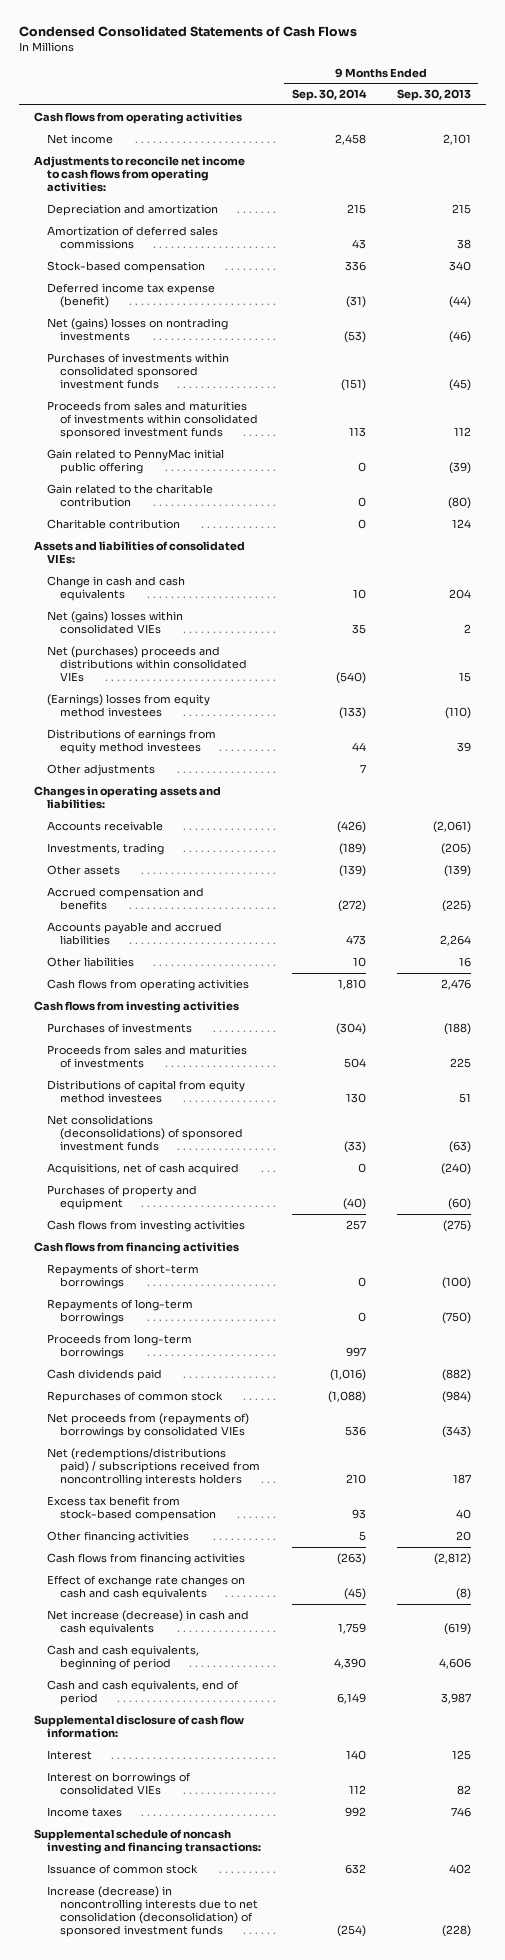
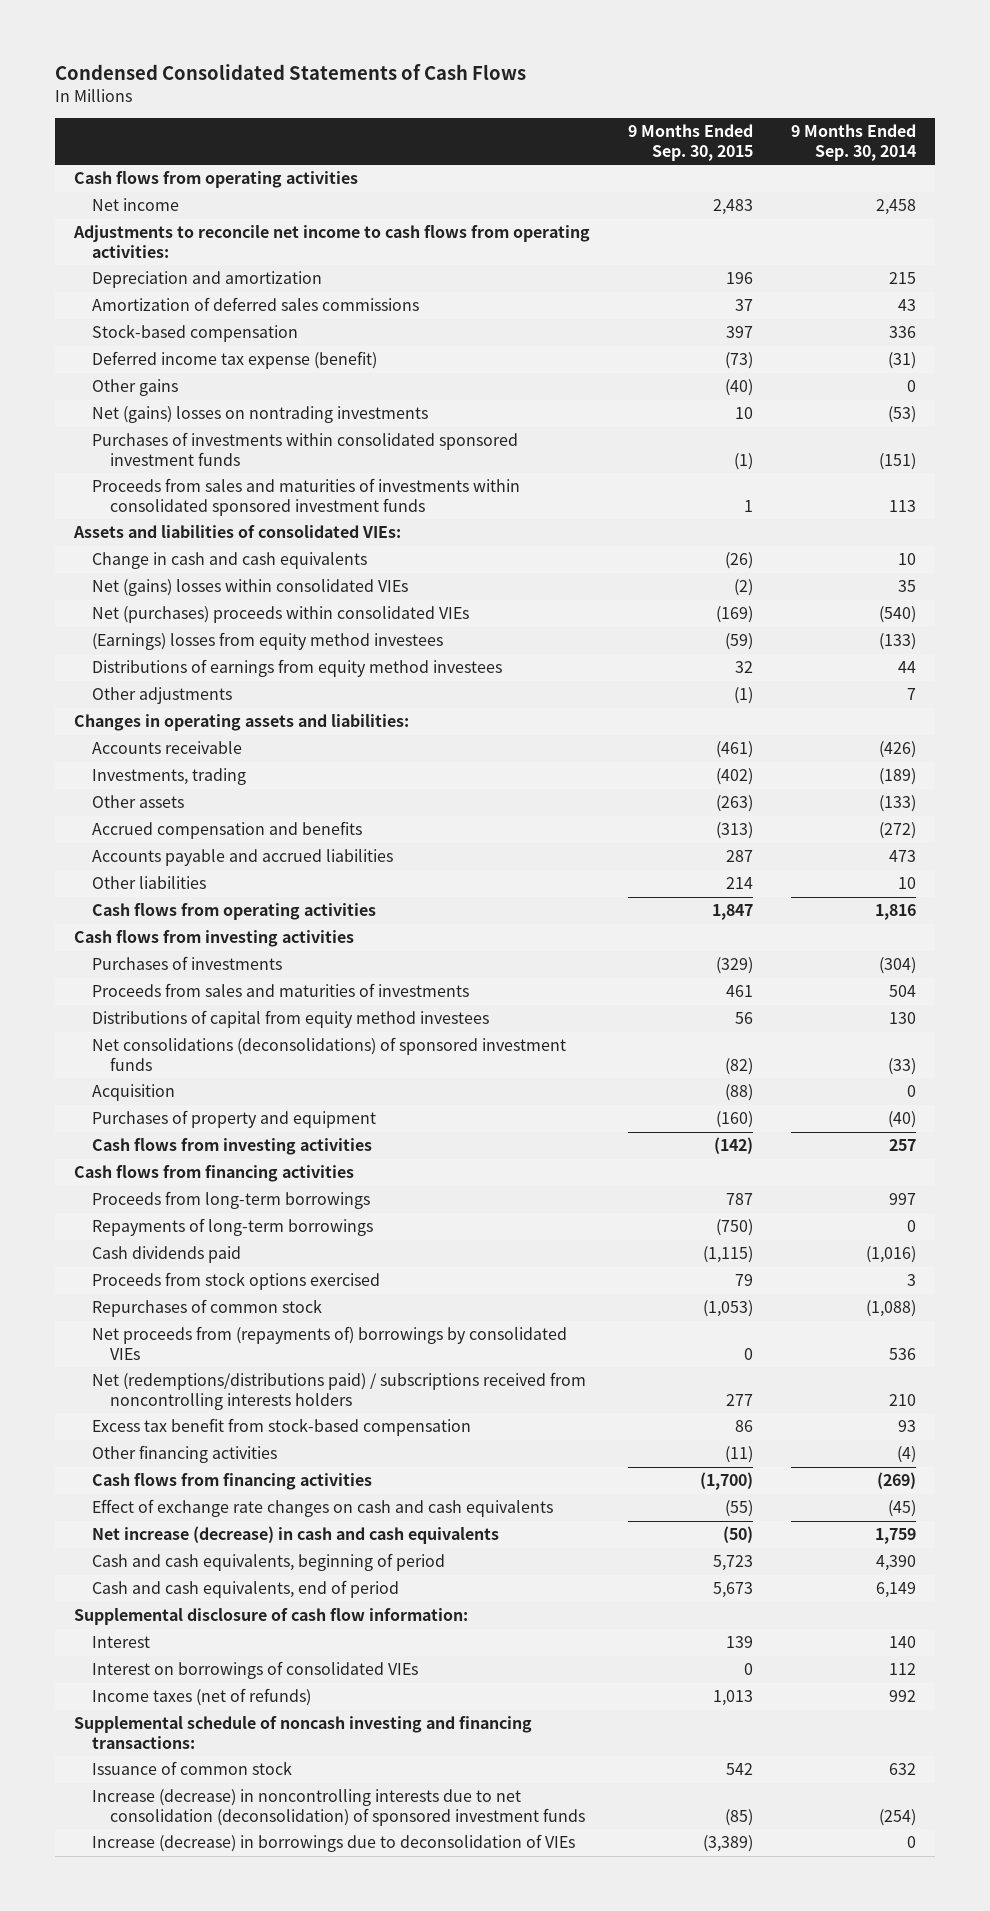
[396,89,471,102] Sep. 30, 2013 -> none
none -> [628,124,754,161] 9 Months Ended Sep. 30, 2015
none -> [92,379,179,397] Other gains
[47,448,225,475] Gain related to PennyMac initial public offering -> none
[47,483,214,508] Gain related to the charitable contribution -> none
[47,518,181,529] Charitable contribution -> none
[47,645,248,683] Net (purchases) proceeds and distributions within consolidated VIEs -> [92,606,470,624] Net (purchases) proceeds within consolidated VIEs
[338,864,366,877] (139) -> [879,795,917,813] (133)
[337,978,366,990] 1,810 -> [875,904,917,921] 1,816
[47,1162,240,1175] Acquisitions, net of cash acquired -> [92,1084,176,1102] Acquisition
[47,1263,200,1290] Repayments of short-term borrowings -> none
[47,1298,194,1325] Repayments of long-term borrowings -> [92,1218,374,1237] Repayments of long-term borrowings
none -> [92,1272,381,1291] Proceeds from stock options exercised
[358,1530,366,1541] 5 -> [897,1446,917,1464] (4)
[336,1552,366,1565] (263) -> [877,1472,917,1490] (269)
[47,1806,123,1817] Income taxes -> [92,1688,312,1707] Income taxes (net of refunds)
none -> [92,1834,576,1853] Increase (decrease) in borrowings due to deconsolidation of VIEs

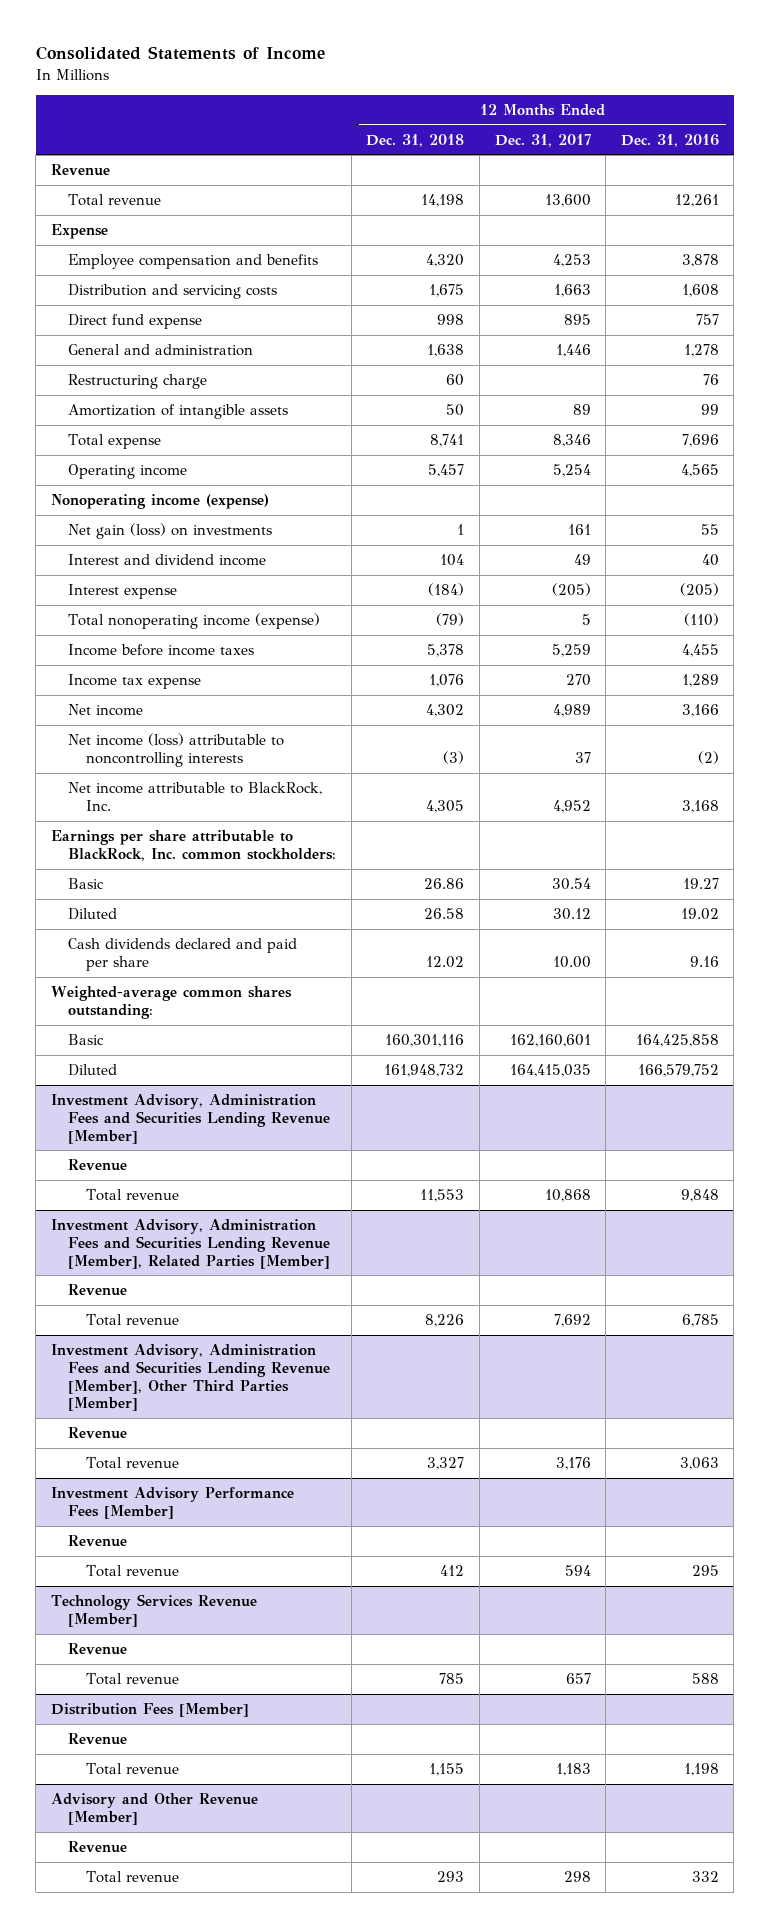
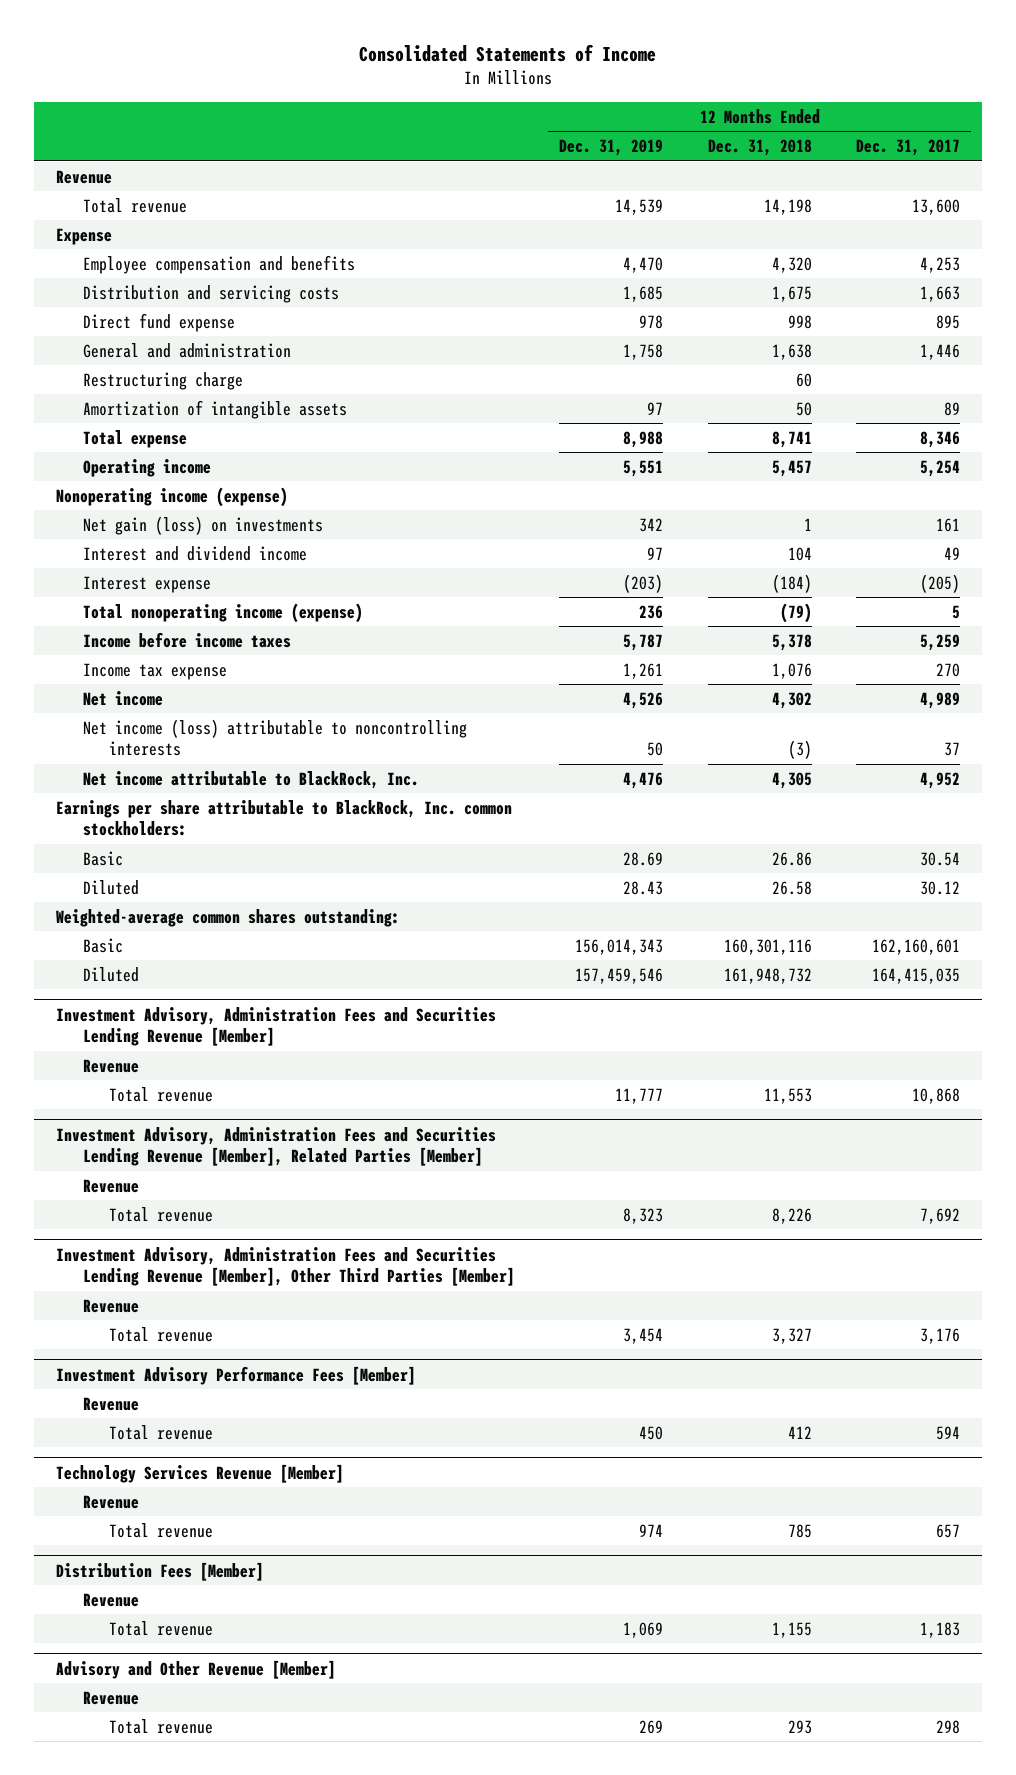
[620,133,719,147] Dec. 31, 2016 -> none
none -> [559,139,664,157] Dec. 31, 2019
[68,938,298,971] Cash dividends declared and paid per share -> none

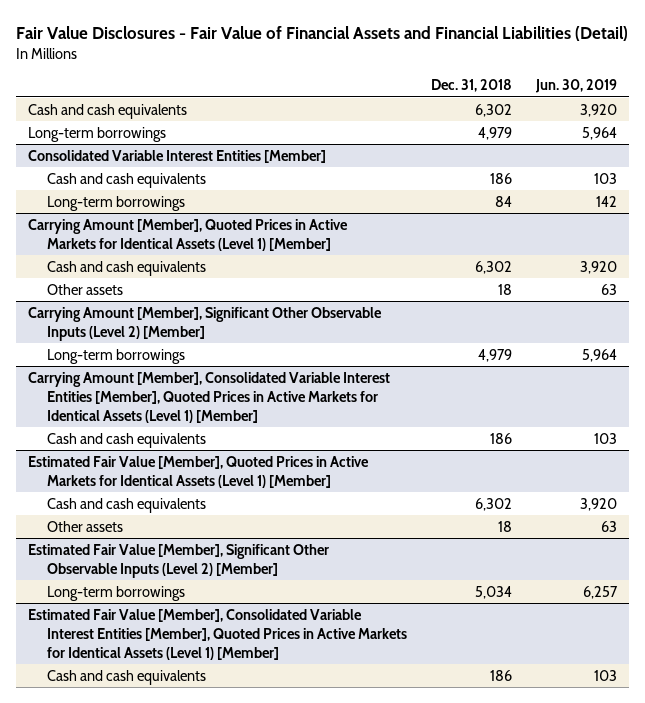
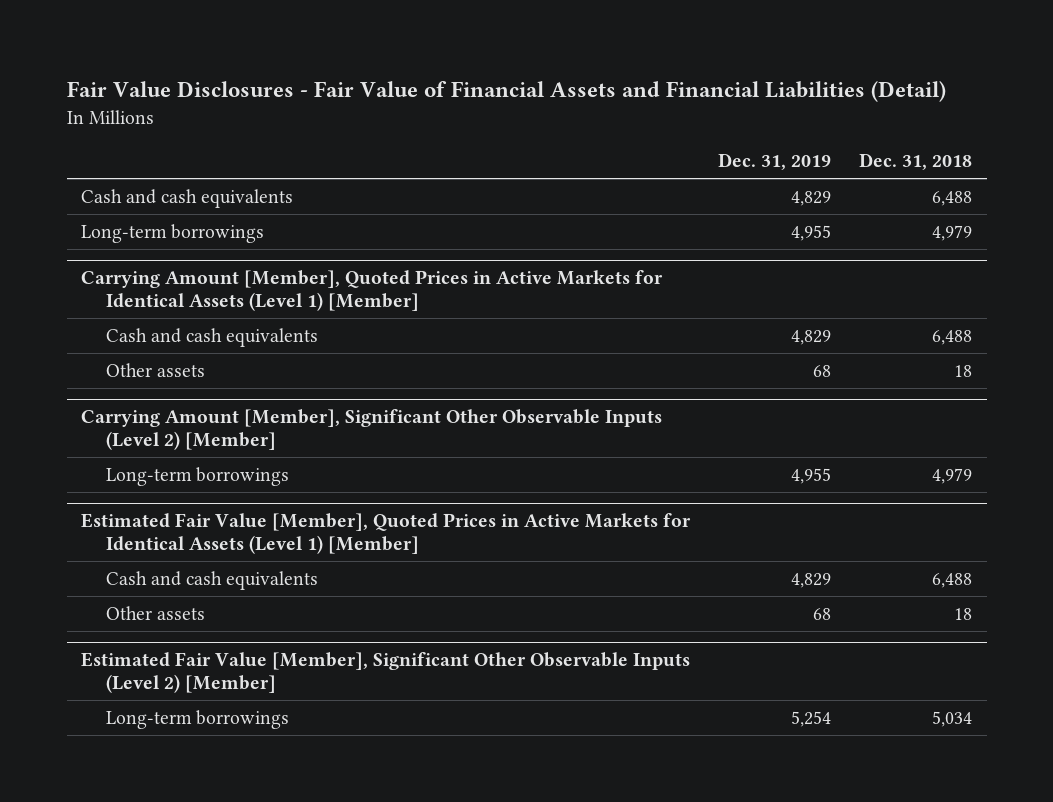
[534,79,617,94] Jun. 30, 2019 -> none
none -> [718,153,832,171] Dec. 31, 2019
[474,103,512,117] 6,302 -> [932,190,973,206] 6,488
[27,149,326,163] Consolidated Variable Interest Entities [Member] -> none
[46,172,206,188] Cash and cash equivalents -> none
[46,195,185,211] Long-term borrowings -> none
[474,260,512,274] 6,302 -> [932,329,973,345] 6,488
[27,371,390,423] Carrying Amount [Member], Consolidated Variable Interest Entities [Member], Quoted Prices in Active Markets for Identical Assets (Level 1) [Member] -> none
[46,432,206,448] Cash and cash equivalents -> none
[474,497,512,511] 6,302 -> [932,572,973,588] 6,488
[27,608,407,660] Estimated Fair Value [Member], Consolidated Variable Interest Entities [Member], Quoted Prices in Active Markets for Identical Assets (Level 1) [Member] -> none
[46,669,206,685] Cash and cash equivalents -> none

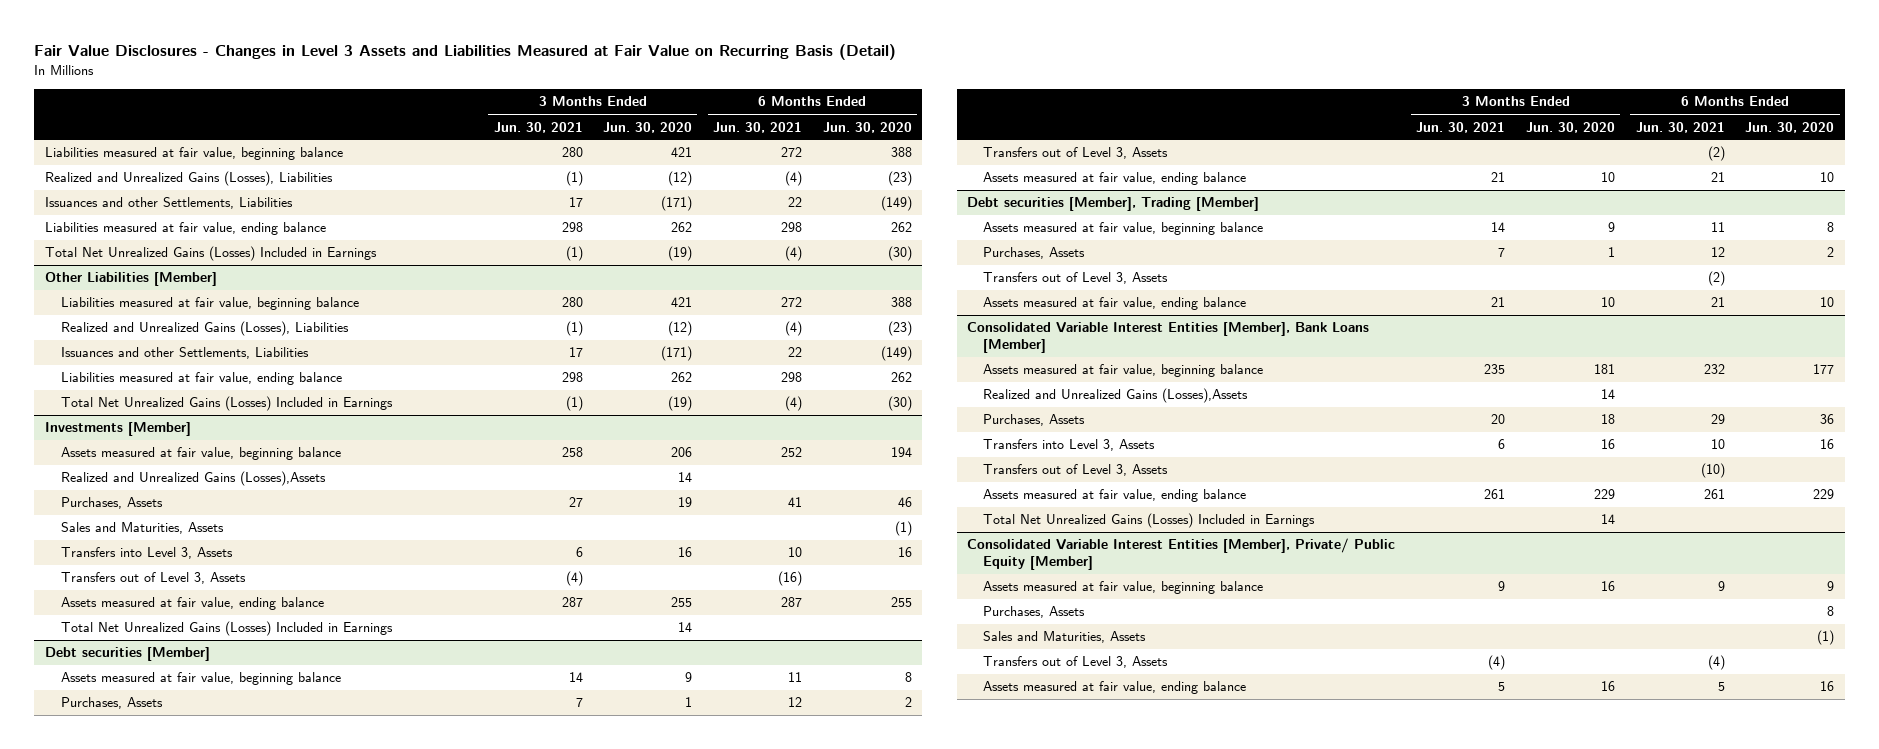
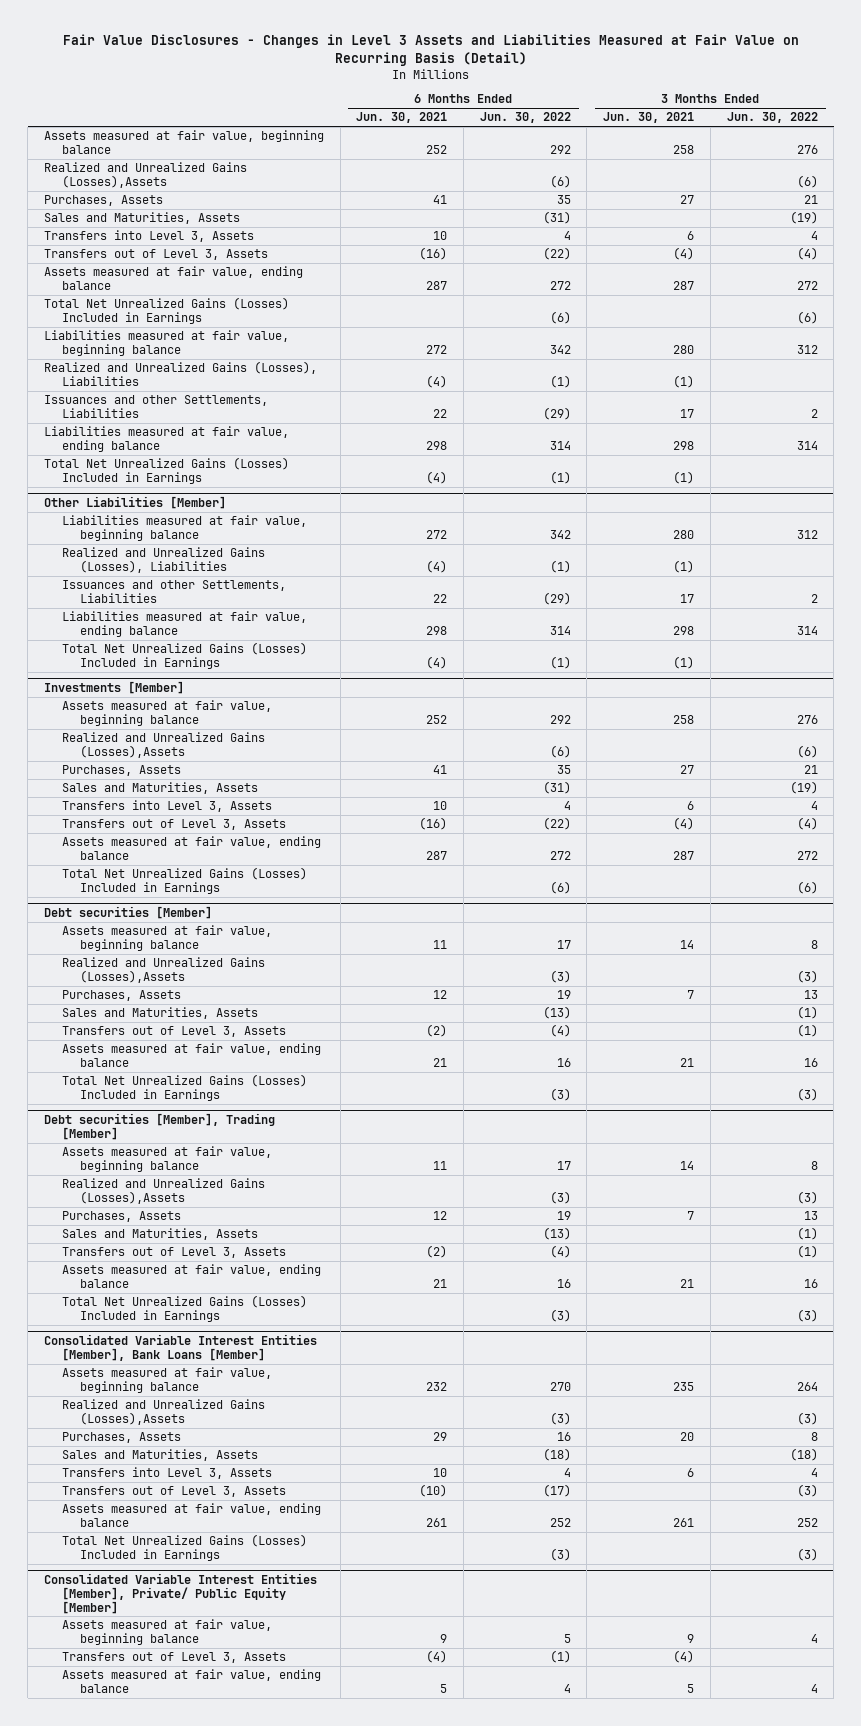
[603,121,693,133] Jun. 30, 2020 -> none
[822,121,912,133] Jun. 30, 2020 -> none
none -> [479,112,571,124] Jun. 30, 2022
none -> [726,112,818,124] Jun. 30, 2022
none -> [43,130,324,154] Assets measured at fair value, beginning balance
none -> [43,162,247,188] Realized and Unrealized Gains (Losses),Assets
none -> [43,195,163,207] Purchases, Assets
none -> [43,212,240,225] Sales and Maturities, Assets
none -> [43,230,254,243] Transfers into Level 3, Assets
none -> [43,249,268,261] Transfers out of Level 3, Assets
none -> [43,266,303,290] Assets measured at fair value, ending balance
none -> [43,297,289,324] Total Net Unrealized Gains (Losses) Included in Earnings
none -> [61,957,265,983] Realized and Unrealized Gains (Losses),Assets
none -> [61,1007,258,1020] Sales and Maturities, Assets
none -> [61,1074,307,1101] Total Net Unrealized Gains (Losses) Included in Earnings
none -> [61,1178,265,1204] Realized and Unrealized Gains (Losses),Assets
none -> [61,1228,258,1241] Sales and Maturities, Assets
none -> [61,1295,307,1322] Total Net Unrealized Gains (Losses) Included in Earnings
none -> [61,1449,258,1462] Sales and Maturities, Assets
[983,606,1086,619] Purchases, Assets -> none
[983,631,1147,644] Sales and Maturities, Assets -> none

